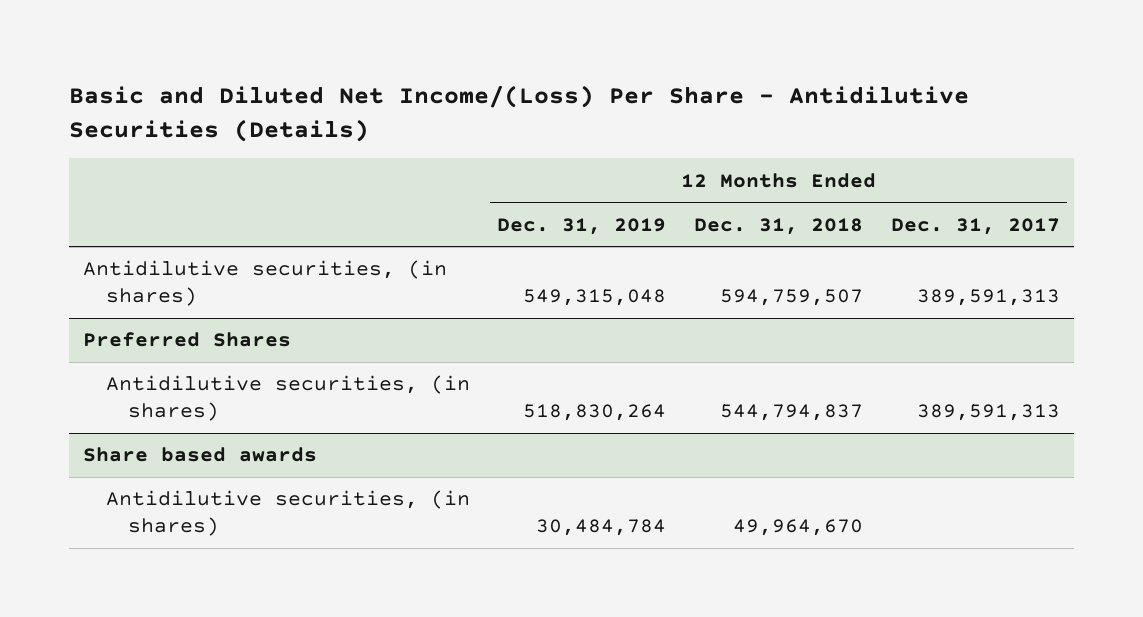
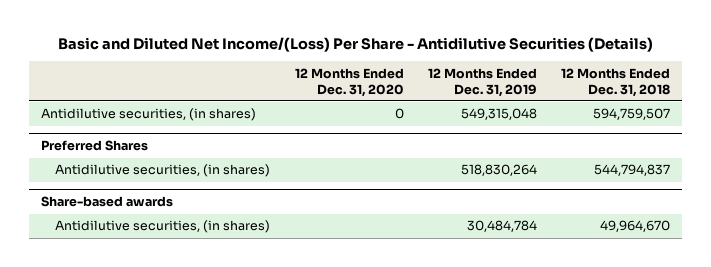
[890,217,1060,235] Dec. 31, 2017 -> none
none -> [294,67,404,97] 12 Months Ended Dec. 31, 2020
[83,447,318,463] Share based awards -> [41,196,174,208] Share-based awards

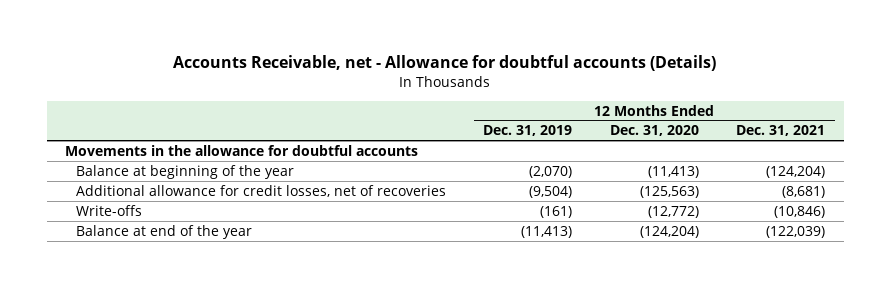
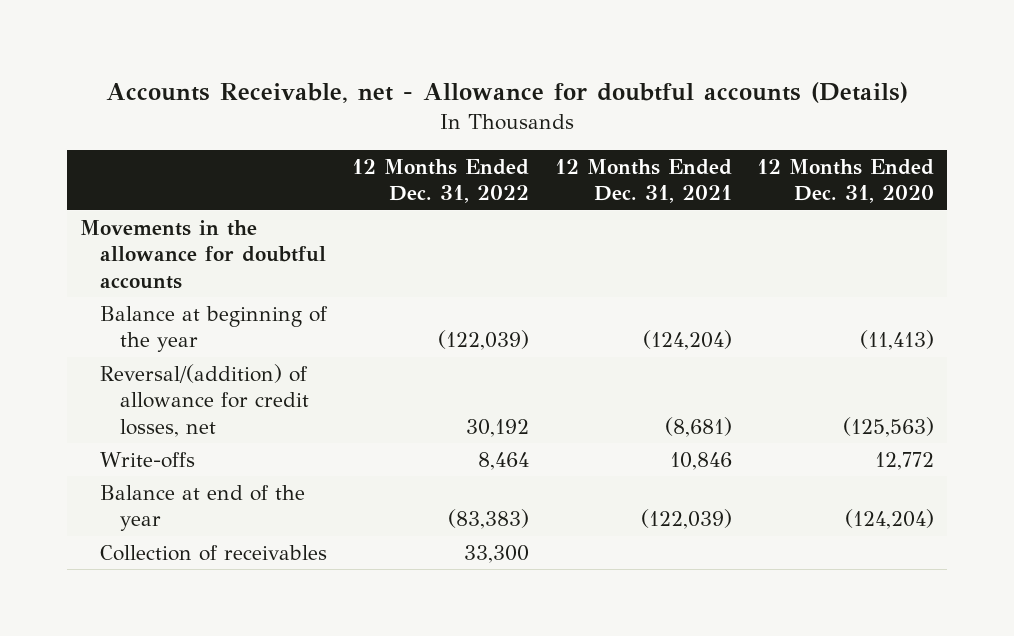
[483,125,573,137] Dec. 31, 2019 -> none
none -> [352,158,530,204] 12 Months Ended Dec. 31, 2022
[75,184,446,197] Additional allowance for credit losses, net of recoveries -> [100,363,310,438] Reversal/(addition) of allowance for credit losses, net
[647,205,699,218] (12,772) -> [874,451,934,470] 12,772
[774,205,826,218] (10,846) -> [669,451,732,470] 10,846
none -> [100,544,328,561] Collection of receivables

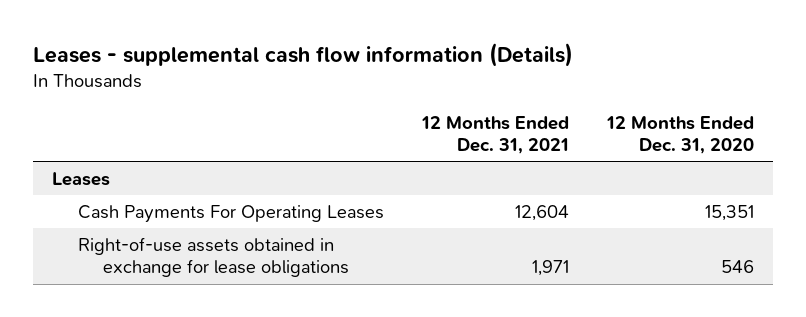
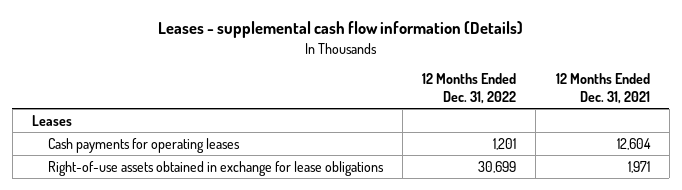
[605,115,754,155] 12 Months Ended Dec. 31, 2020 -> none
none -> [422,73,517,105] 12 Months Ended Dec. 31, 2022
[77,204,384,223] Cash Payments For Operating Leases -> [48,137,241,153] Cash payments for operating leases

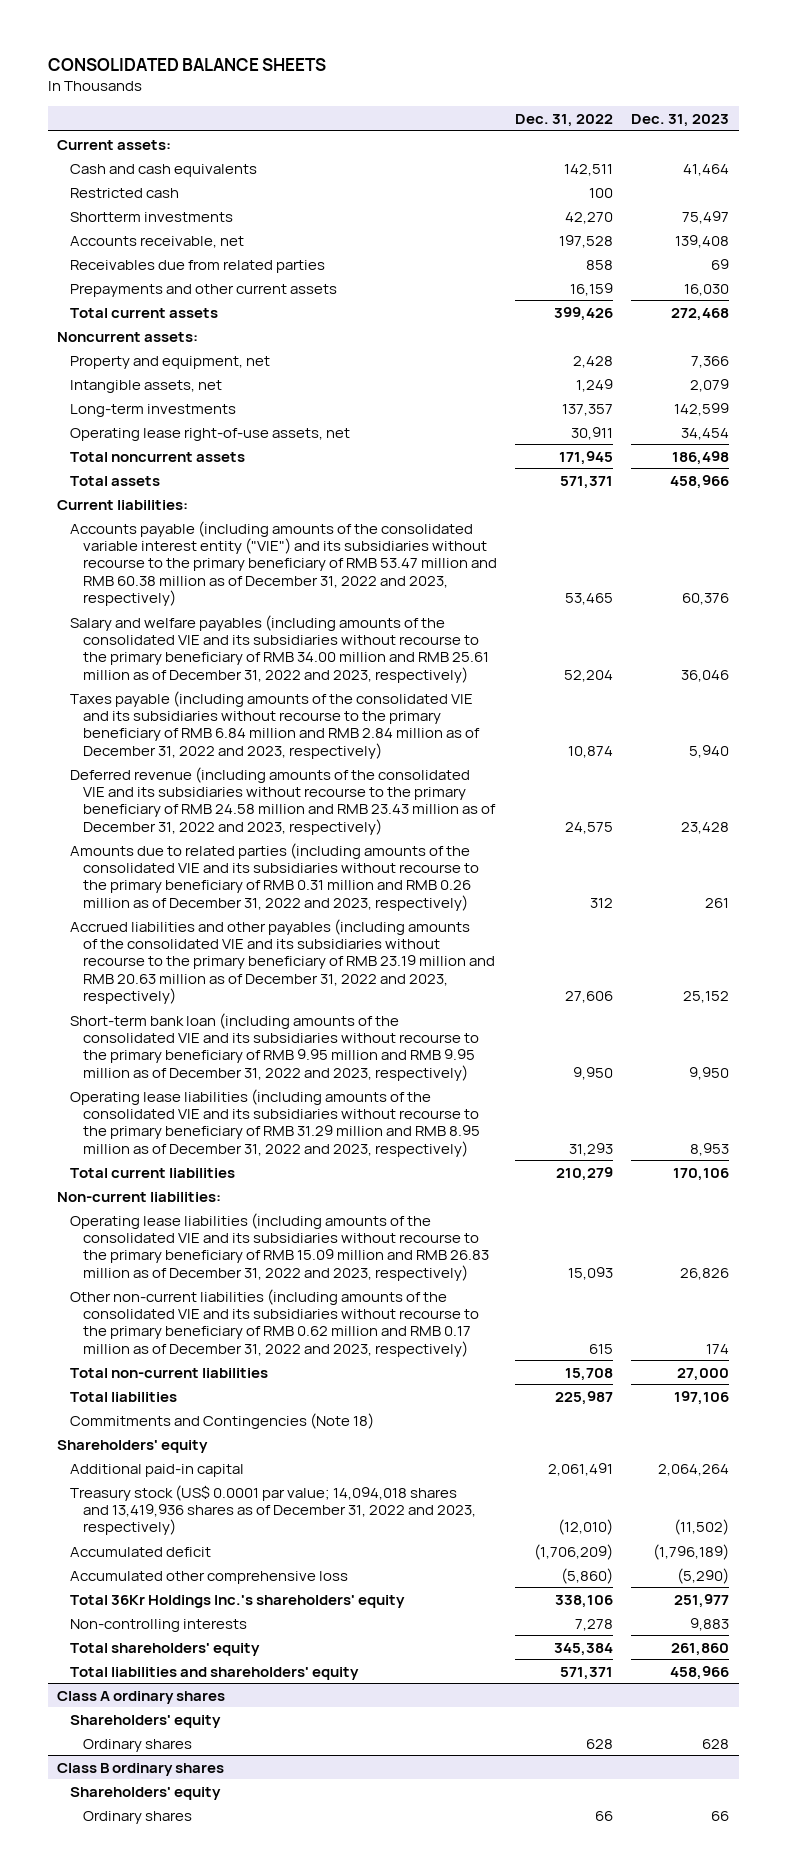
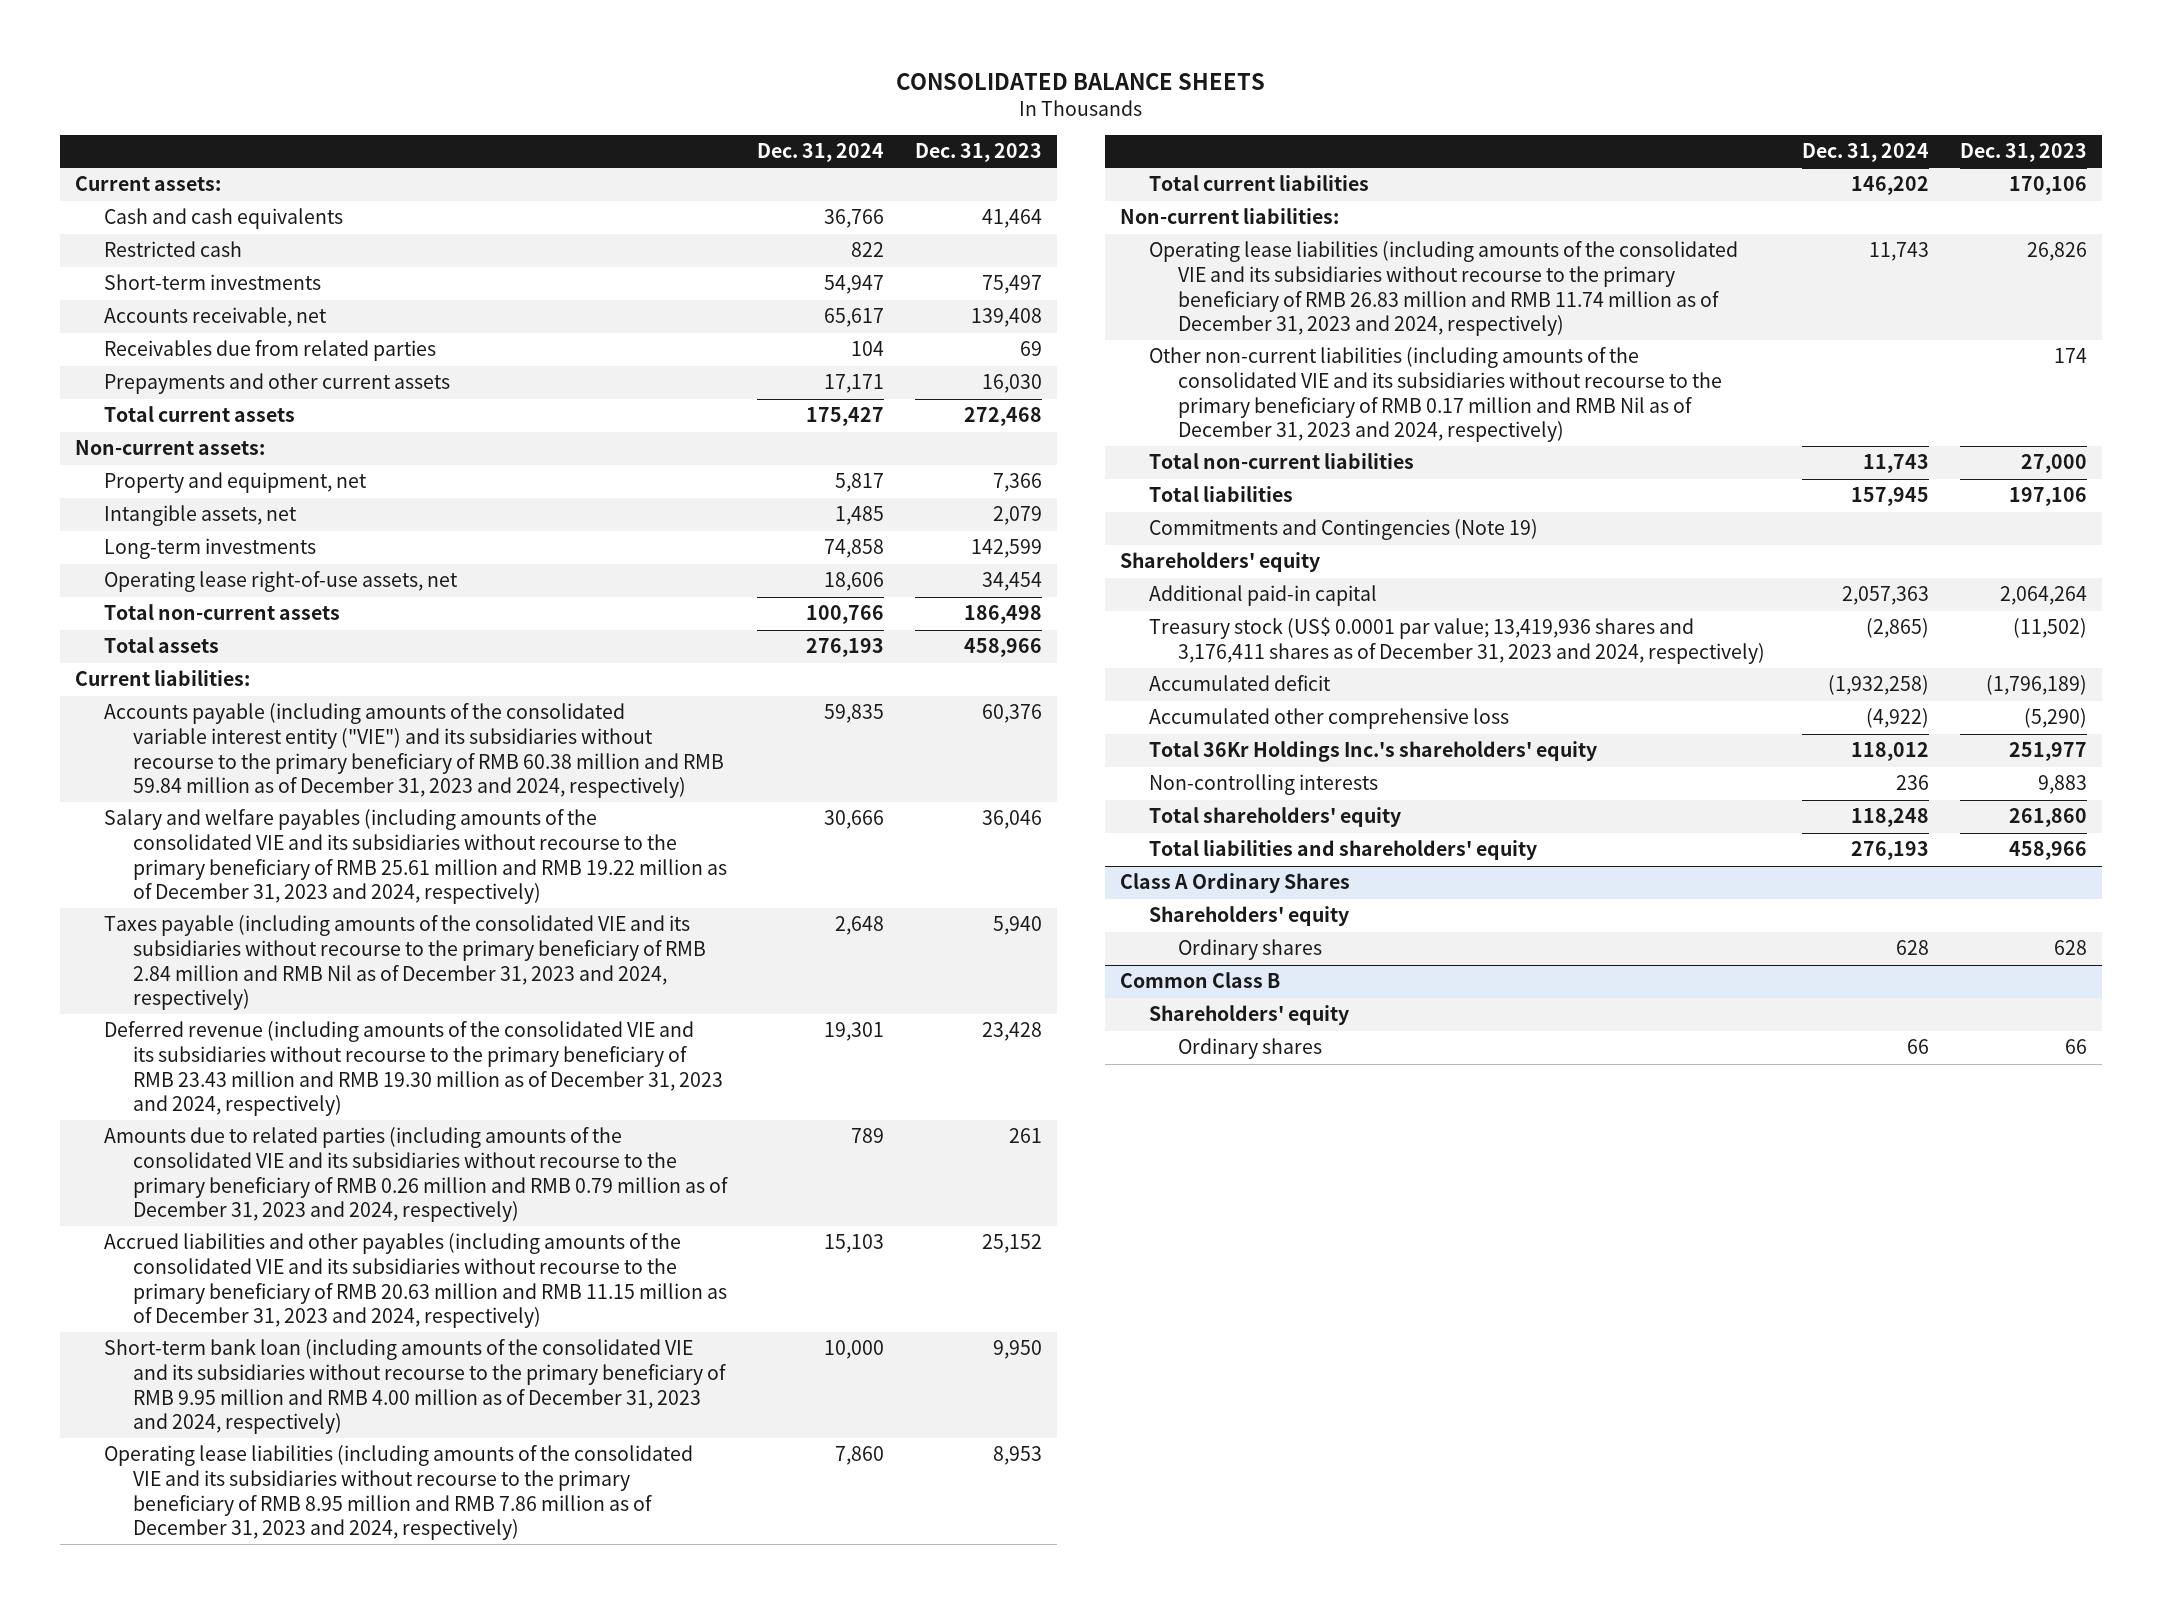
[515,113,614,127] Dec. 31, 2022 -> none
none -> [757,143,885,163] Dec. 31, 2024
[70,211,234,222] Shortterm investments -> [103,274,321,291] Short-term investments
[57,331,199,342] Noncurrent assets: -> [74,440,265,456] Non-current assets:
[70,451,246,462] Total noncurrent assets -> [103,604,340,621] Total non-current assets
[70,520,497,606] Accounts payable (including amounts of the consolidated variable interest entity ("VIE") and its subsidiaries without recourse to the primary beneficiary of RMB 53.47 million and RMB 60.38 million as of December 31, 2022 and 2023, respectively) -> [103,703,724,799] Accounts payable (including amounts of the consolidated variable interest entity ("VIE") and its subsidiaries without recourse to the primary beneficiary of RMB 60.38 million and RMB 59.84 million as of December 31, 2023 and 2024, respectively)
[70,614,489,683] Salary and welfare payables (including amounts of the consolidated VIE and its subsidiaries without recourse to the primary beneficiary of RMB 34.00 million and RMB 25.61 million as of December 31, 2022 and 2023, respectively) -> [103,809,727,905] Salary and welfare payables (including amounts of the consolidated VIE and its subsidiaries without recourse to the primary beneficiary of RMB 25.61 million and RMB 19.22 million as of December 31, 2023 and 2024, respectively)
[70,690,480,759] Taxes payable (including amounts of the consolidated VIE and its subsidiaries without recourse to the primary beneficiary of RMB 6.84 million and RMB 2.84 million as of December 31, 2022 and 2023, respectively) -> [103,915,706,1011] Taxes payable (including amounts of the consolidated VIE and its subsidiaries without recourse to the primary beneficiary of RMB 2.84 million and RMB Nil as of December 31, 2023 and 2024, respectively)
[70,766,496,835] Deferred revenue (including amounts of the consolidated VIE and its subsidiaries without recourse to the primary beneficiary of RMB 24.58 million and RMB 23.43 million as of December 31, 2022 and 2023, respectively) -> [103,1021,723,1117] Deferred revenue (including amounts of the consolidated VIE and its subsidiaries without recourse to the primary beneficiary of RMB 23.43 million and RMB 19.30 million as of December 31, 2023 and 2024, respectively)
[70,842,479,911] Amounts due to related parties (including amounts of the consolidated VIE and its subsidiaries without recourse to the primary beneficiary of RMB 0.31 million and RMB 0.26 million as of December 31, 2022 and 2023, respectively) -> [103,1127,728,1223] Amounts due to related parties (including amounts of the consolidated VIE and its subsidiaries without recourse to the primary beneficiary of RMB 0.26 million and RMB 0.79 million as of December 31, 2023 and 2024, respectively)
[70,918,495,1004] Accrued liabilities and other payables (including amounts of the consolidated VIE and its subsidiaries without recourse to the primary beneficiary of RMB 23.19 million and RMB 20.63 million as of December 31, 2022 and 2023, respectively) -> [103,1233,727,1329] Accrued liabilities and other payables (including amounts of the consolidated VIE and its subsidiaries without recourse to the primary beneficiary of RMB 20.63 million and RMB 11.15 million as of December 31, 2023 and 2024, respectively)
[70,1012,479,1081] Short-term bank loan (including amounts of the consolidated VIE and its subsidiaries without recourse to the primary beneficiary of RMB 9.95 million and RMB 9.95 million as of December 31, 2022 and 2023, respectively) -> [103,1339,726,1435] Short-term bank loan (including amounts of the consolidated VIE and its subsidiaries without recourse to the primary beneficiary of RMB 9.95 million and RMB 4.00 million as of December 31, 2023 and 2024, respectively)
[70,1088,480,1157] Operating lease liabilities (including amounts of the consolidated VIE and its subsidiaries without recourse to the primary beneficiary of RMB 31.29 million and RMB 8.95 million as of December 31, 2022 and 2023, respectively) -> [103,1445,693,1541] Operating lease liabilities (including amounts of the consolidated VIE and its subsidiaries without recourse to the primary beneficiary of RMB 8.95 million and RMB 7.86 million as of December 31, 2023 and 2024, respectively)
[70,1212,489,1281] Operating lease liabilities (including amounts of the consolidated VIE and its subsidiaries without recourse to the primary beneficiary of RMB 15.09 million and RMB 26.83 million as of December 31, 2022 and 2023, respectively) -> [1149,241,1739,337] Operating lease liabilities (including amounts of the consolidated VIE and its subsidiaries without recourse to the primary beneficiary of RMB 26.83 million and RMB 11.74 million as of December 31, 2023 and 2024, respectively)
[70,1288,479,1357] Other non-current liabilities (including amounts of the consolidated VIE and its subsidiaries without recourse to the primary beneficiary of RMB 0.62 million and RMB 0.17 million as of December 31, 2022 and 2023, respectively) -> [1149,347,1722,443] Other non-current liabilities (including amounts of the consolidated VIE and its subsidiaries without recourse to the primary beneficiary of RMB 0.17 million and RMB Nil as of December 31, 2023 and 2024, respectively)
[70,1412,375,1429] Commitments and Contingencies (Note 18) -> [1149,519,1539,541] Commitments and Contingencies (Note 19)
[70,1484,476,1536] Treasury stock (US$ 0.0001 par value; 14,094,018 shares and 13,419,936 shares as of December 31, 2022 and 2023, respectively) -> [1149,617,1765,664] Treasury stock (US$ 0.0001 par value; 13,419,936 shares and 3,176,411 shares as of December 31, 2023 and 2024, respectively)
[57,1690,226,1704] Class A ordinary shares -> [1120,873,1351,894] Class A Ordinary Shares
[57,1762,225,1776] Class B ordinary shares -> [1120,972,1281,989] Common Class B

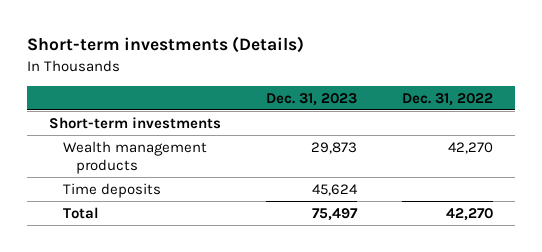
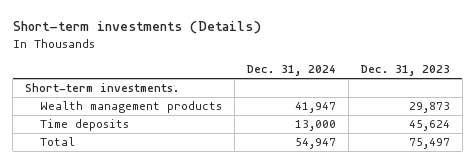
[401,92,493,106] Dec. 31, 2022 -> none
none -> [246,65,336,77] Dec. 31, 2024
[49,116,222,129] Short-term investments -> [25,83,180,93] Short-term investments.

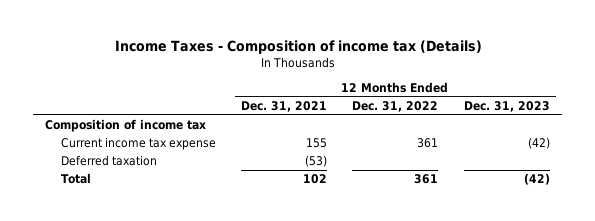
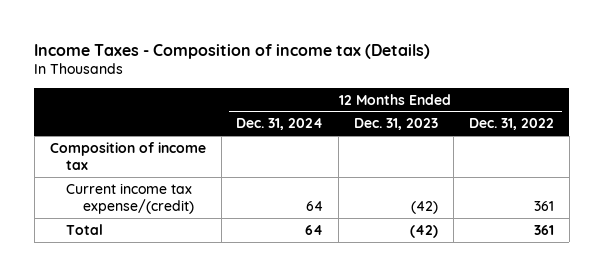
[241,100,328,112] Dec. 31, 2021 -> none
none -> [236,118,324,131] Dec. 31, 2024
[60,155,157,167] Deferred taxation -> none
[60,137,216,151] Current income tax expense -> [66,182,195,215] Current income tax expense/(credit)

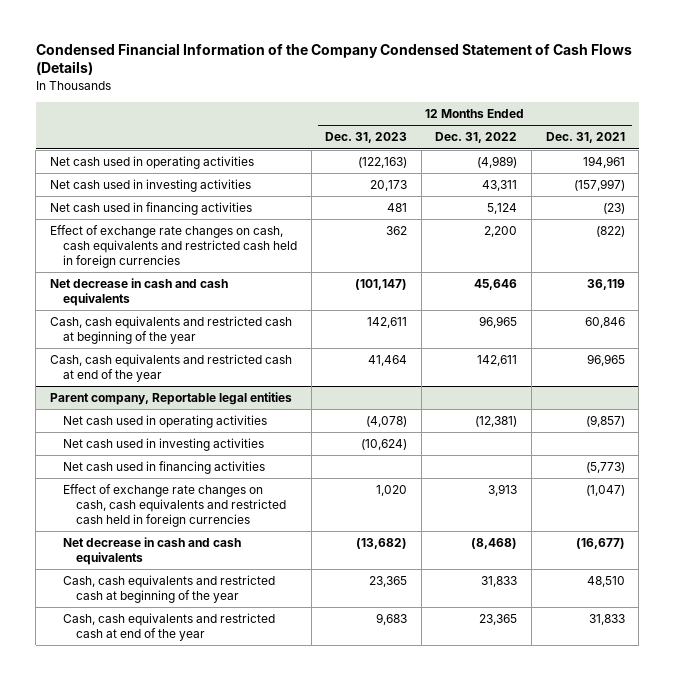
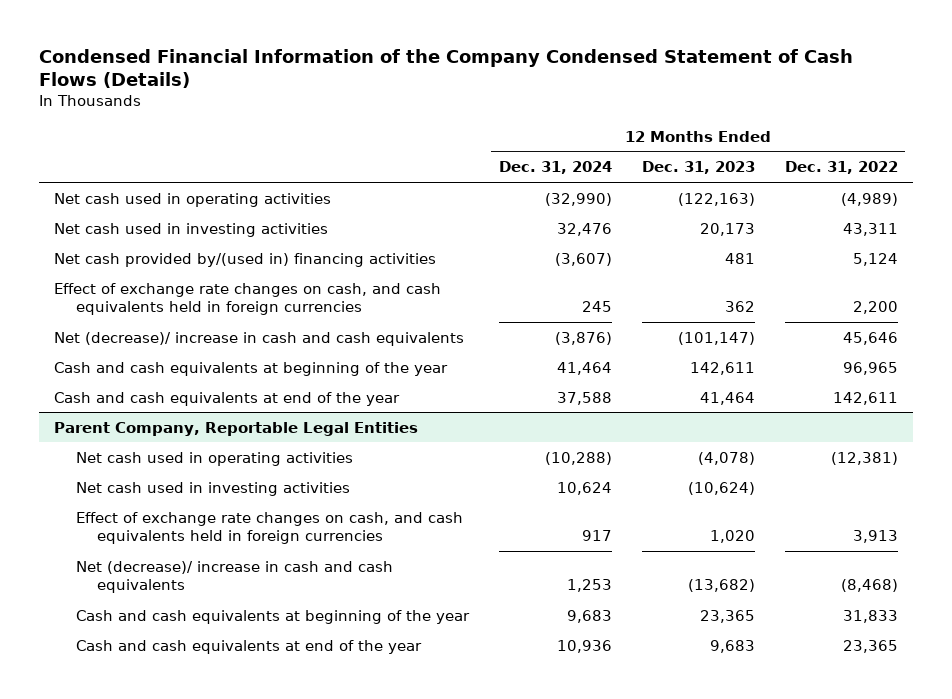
[545,132,625,144] Dec. 31, 2021 -> none
none -> [498,161,612,175] Dec. 31, 2024
[49,202,252,216] Net cash used in financing activities -> [54,252,437,267] Net cash provided by/(used in) financing activities
[49,225,297,269] Effect of exchange rate changes on cash, cash equivalents and restricted cash held in foreign currencies -> [54,282,442,316] Effect of exchange rate changes on cash, and cash equivalents held in foreign currencies
[49,278,228,307] Net decrease in cash and cash equivalents -> [54,331,465,346] Net (decrease)/ increase in cash and cash equivalents
[49,316,292,345] Cash, cash equivalents and restricted cash at beginning of the year -> [54,361,449,376] Cash and cash equivalents at beginning of the year
[49,354,292,383] Cash, cash equivalents and restricted cash at end of the year -> [54,391,401,406] Cash and cash equivalents at end of the year
[49,392,292,406] Parent company, Reportable legal entities -> [54,421,419,436] Parent Company, Reportable Legal Entities
[62,461,265,475] Net cash used in financing activities -> none
[62,484,286,528] Effect of exchange rate changes on cash, cash equivalents and restricted cash held in foreign currencies -> [75,511,463,545] Effect of exchange rate changes on cash, and cash equivalents held in foreign currencies
[62,537,241,566] Net decrease in cash and cash equivalents -> [75,560,393,594] Net (decrease)/ increase in cash and cash equivalents
[62,575,275,604] Cash, cash equivalents and restricted cash at beginning of the year -> [75,609,470,624] Cash and cash equivalents at beginning of the year
[62,613,275,642] Cash, cash equivalents and restricted cash at end of the year -> [75,639,422,654] Cash and cash equivalents at end of the year

